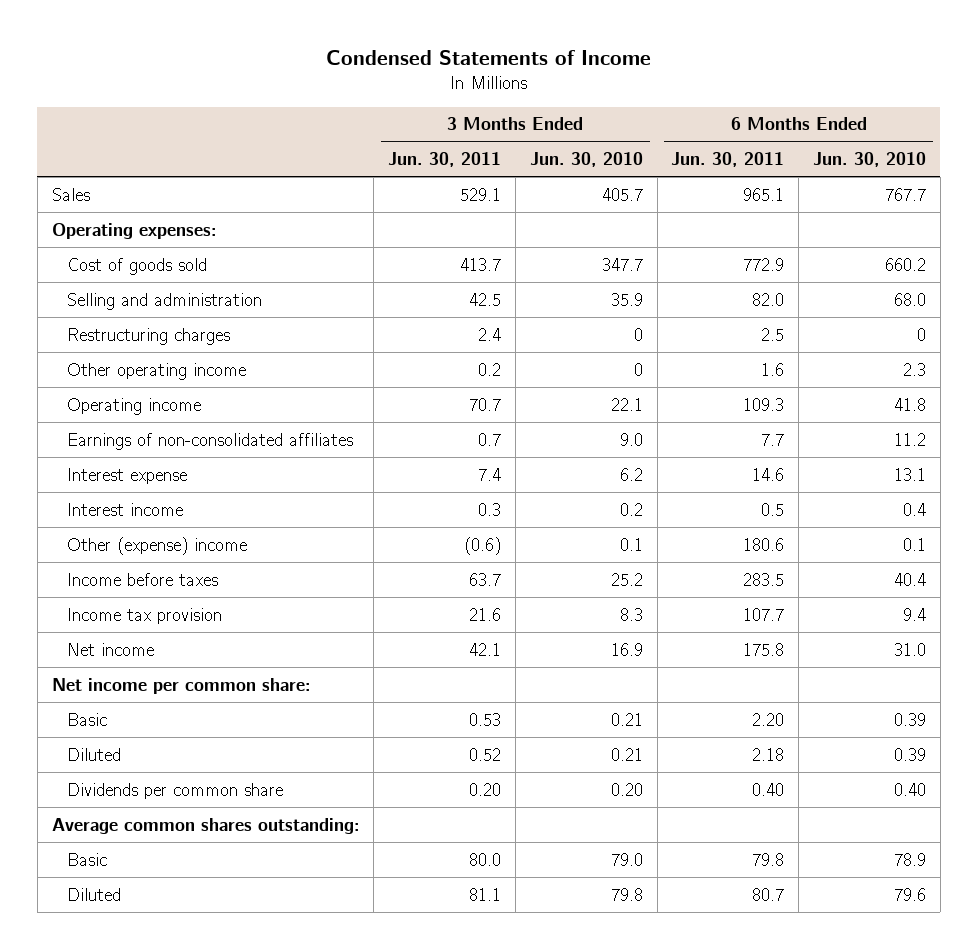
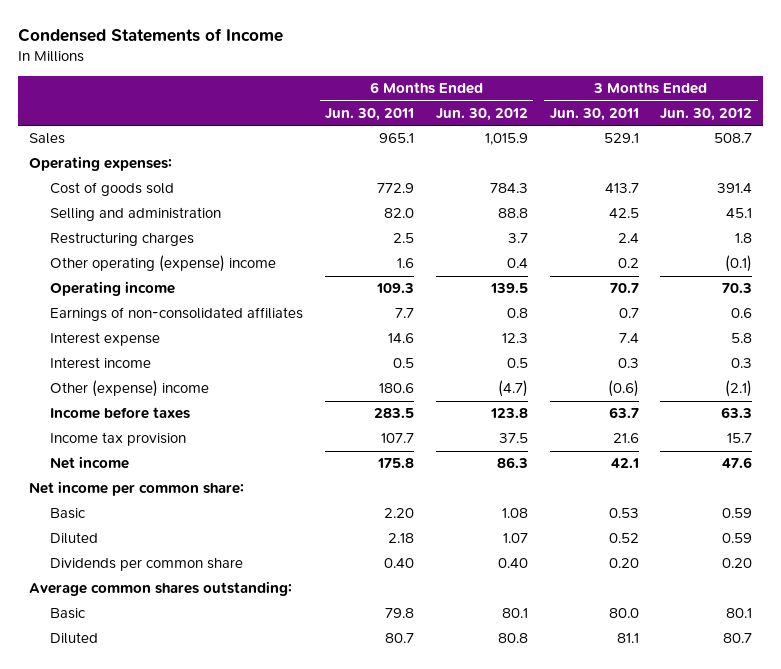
[529,152,643,168] Jun. 30, 2010 -> none
[812,152,926,168] Jun. 30, 2010 -> none
none -> [435,108,528,122] Jun. 30, 2012
none -> [660,108,753,122] Jun. 30, 2012
[67,362,247,380] Other operating income -> [50,255,277,273] Other operating (expense) income

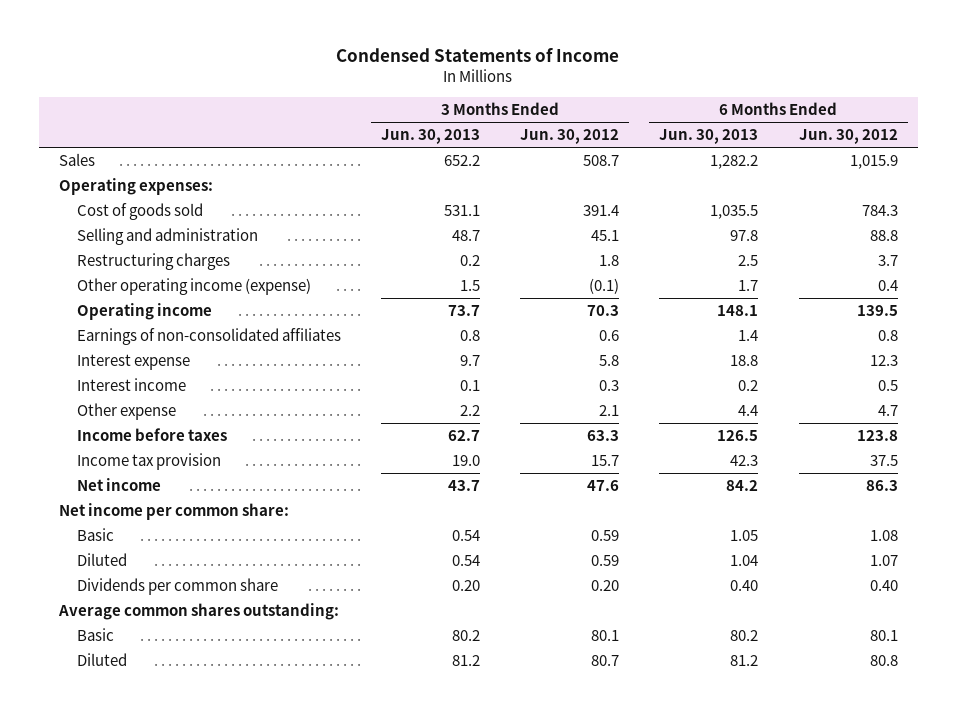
[325,108,415,122] Jun. 30, 2011 -> none
[549,108,639,122] Jun. 30, 2011 -> none
none -> [381,128,481,144] Jun. 30, 2013
none -> [659,128,759,144] Jun. 30, 2013
[50,255,277,273] Other operating (expense) income -> [76,277,311,295] Other operating income (expense)
[50,380,210,398] Other (expense) income -> [76,402,176,420] Other expense
[497,380,528,398] (4.7) -> [877,404,898,416] 4.7
[725,380,753,398] (2.1) -> [599,404,620,416] 2.1

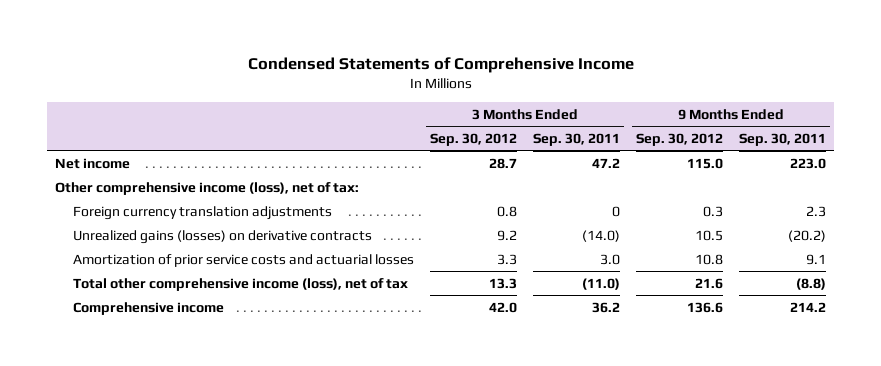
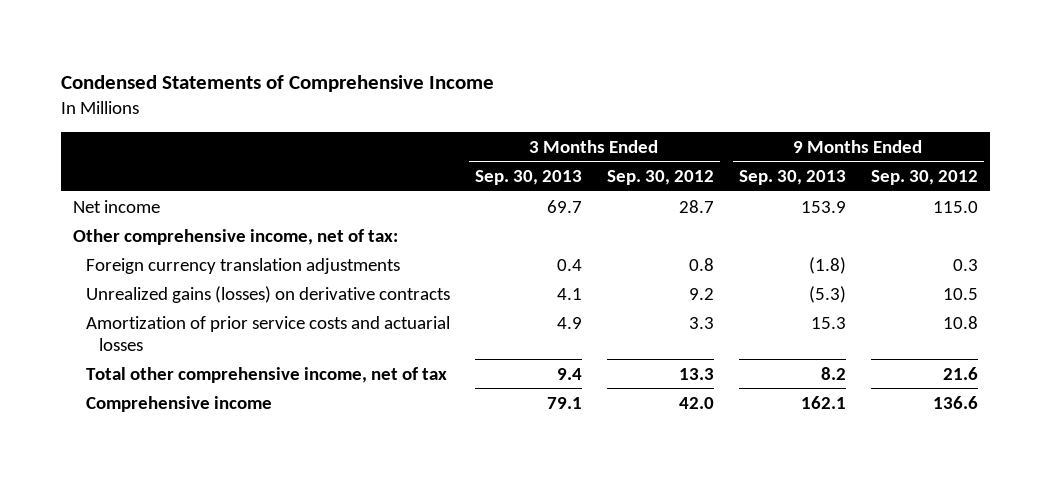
[533,132,621,146] Sep. 30, 2011 -> none
[739,132,827,146] Sep. 30, 2011 -> none
none -> [474,170,582,186] Sep. 30, 2013
none -> [738,170,846,186] Sep. 30, 2013
[54,181,359,195] Other comprehensive income (loss), net of tax: -> [72,228,398,245] Other comprehensive income, net of tax:
[73,277,409,291] Total other comprehensive income (loss), net of tax -> [86,366,448,383] Total other comprehensive income, net of tax

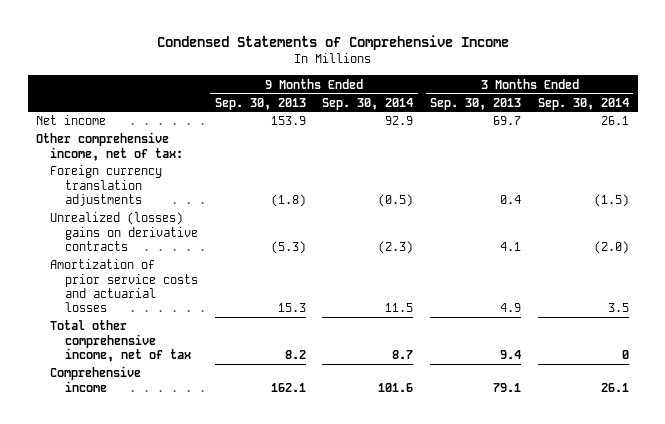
[606,170,714,186] Sep. 30, 2012 -> none
[870,170,978,186] Sep. 30, 2012 -> none
none -> [322,97,414,110] Sep. 30, 2014
none -> [538,97,630,110] Sep. 30, 2014
[86,285,451,303] Unrealized gains (losses) on derivative contracts -> [50,212,198,252] Unrealized (losses) gains on derivative contracts

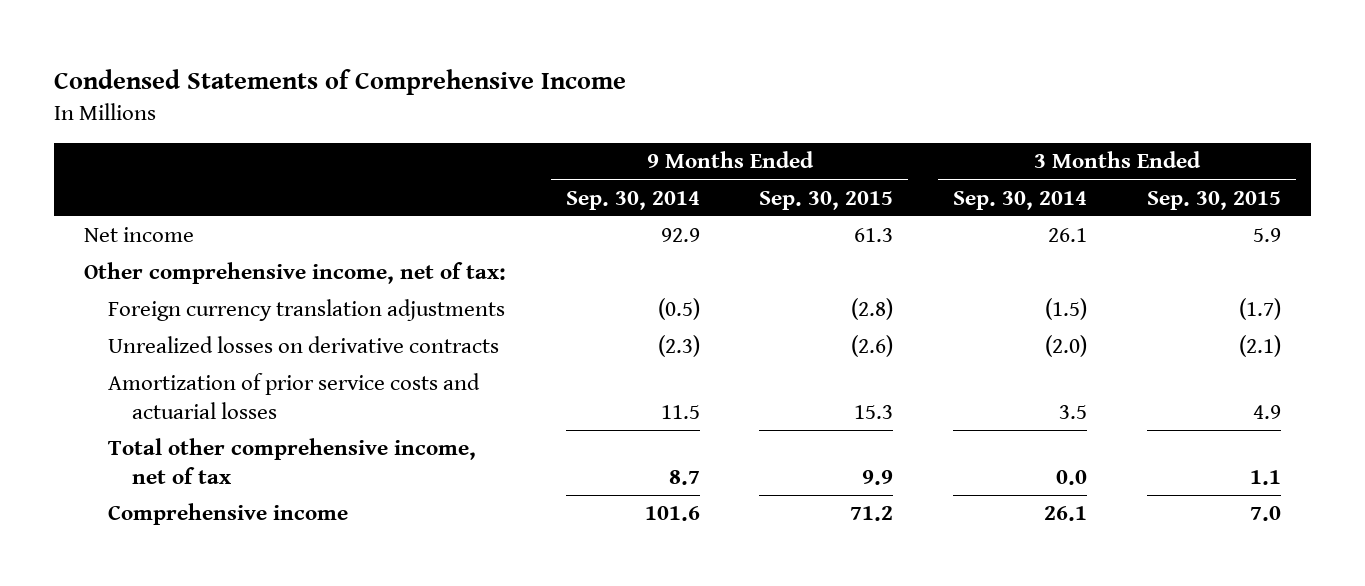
[214,97,306,110] Sep. 30, 2013 -> none
[430,97,522,110] Sep. 30, 2013 -> none
none -> [759,190,894,210] Sep. 30, 2015
none -> [1147,190,1282,210] Sep. 30, 2015
[50,212,198,252] Unrealized (losses) gains on derivative contracts -> [108,336,500,354] Unrealized losses on derivative contracts
[622,350,630,360] 0 -> [1056,469,1088,485] 0.0

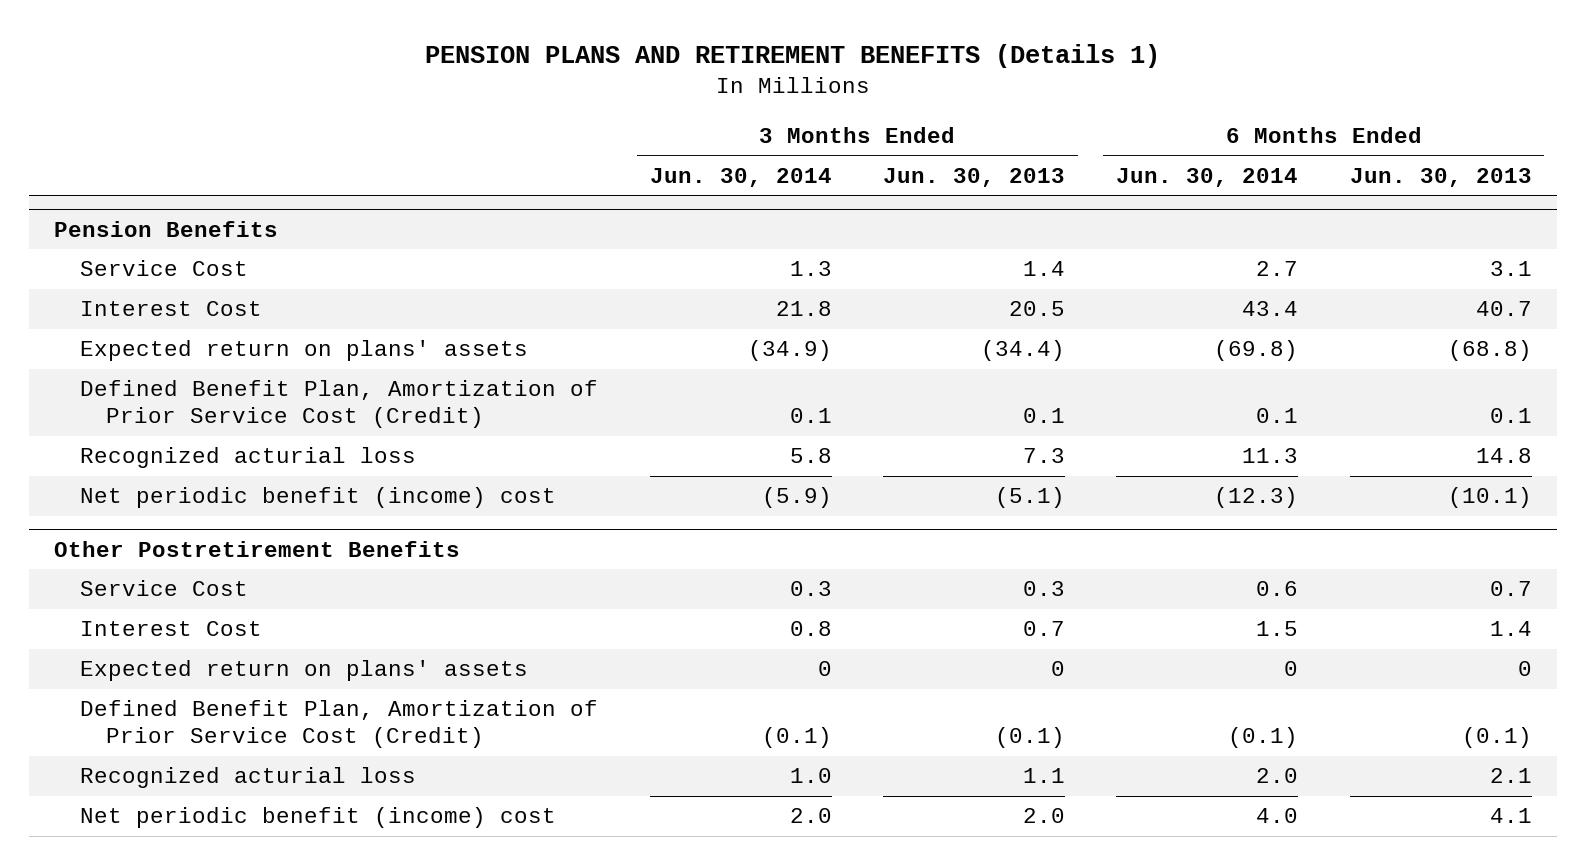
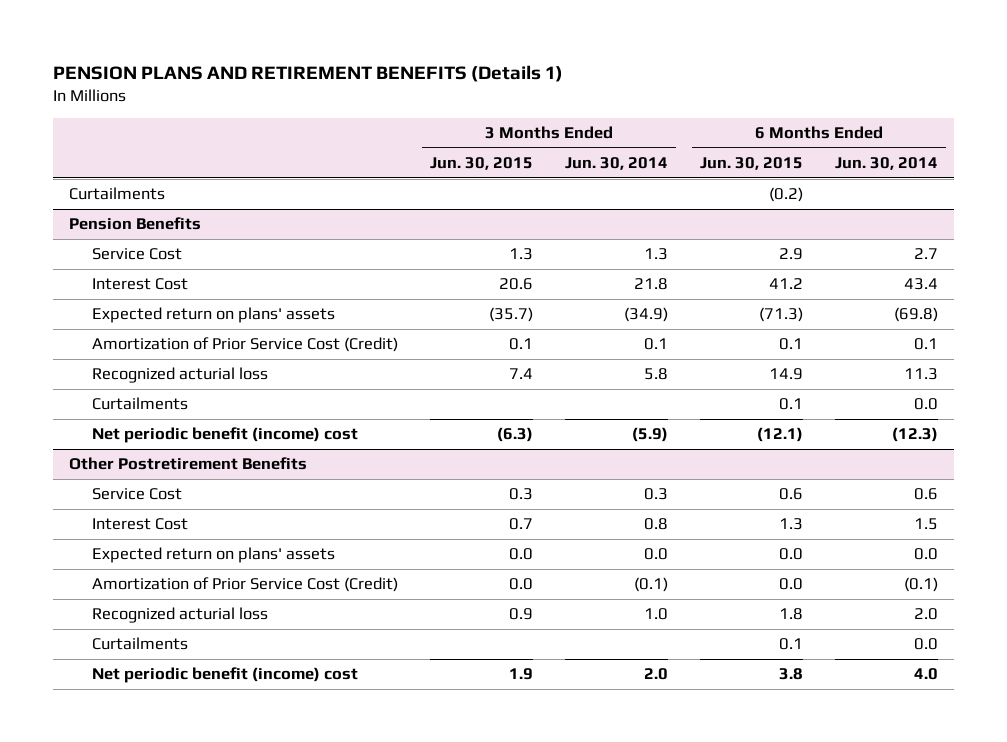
[882,167,1065,187] Jun. 30, 2013 -> none
[1349,167,1532,187] Jun. 30, 2013 -> none
none -> [429,157,533,171] Jun. 30, 2015
none -> [699,157,803,171] Jun. 30, 2015
none -> [69,187,166,201] Curtailments
[80,380,599,429] Defined Benefit Plan, Amortization of Prior Service Cost (Credit) -> [91,337,398,353] Amortization of Prior Service Cost (Credit)
none -> [91,397,188,411] Curtailments
[817,661,832,677] 0 -> [643,548,668,561] 0.0
[1284,661,1299,677] 0 -> [913,548,938,561] 0.0
[80,700,599,749] Defined Benefit Plan, Amortization of Prior Service Cost (Credit) -> [91,577,398,593] Amortization of Prior Service Cost (Credit)
none -> [91,637,188,651] Curtailments

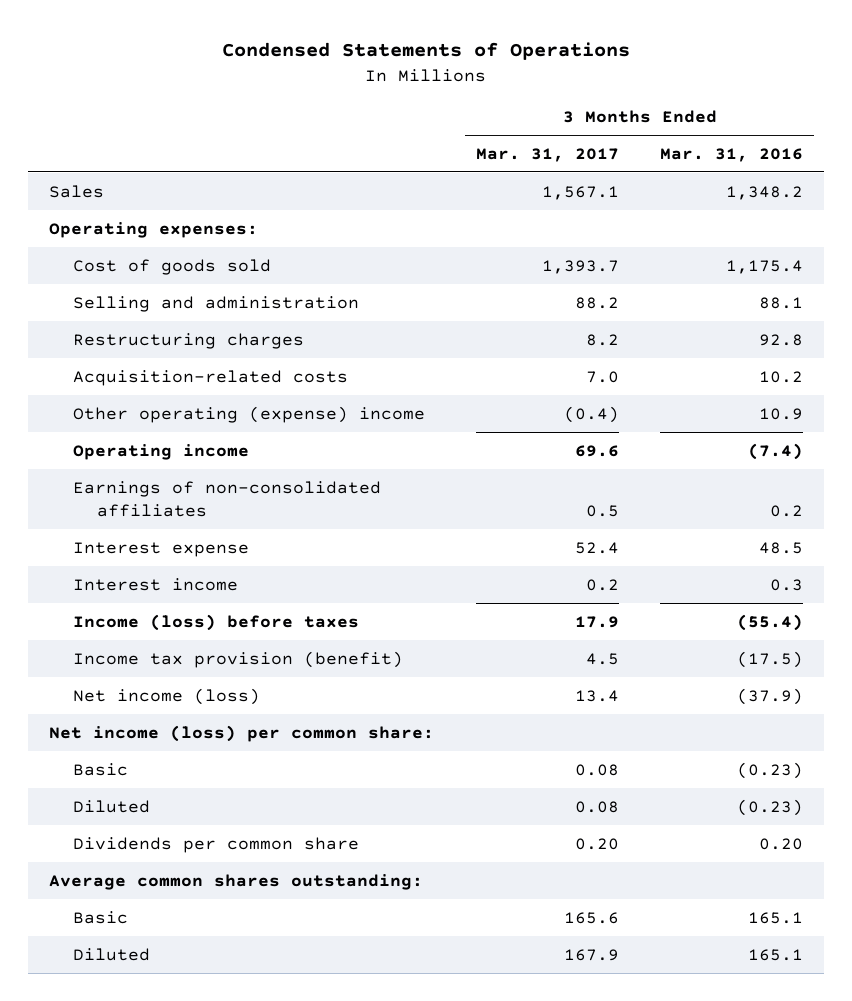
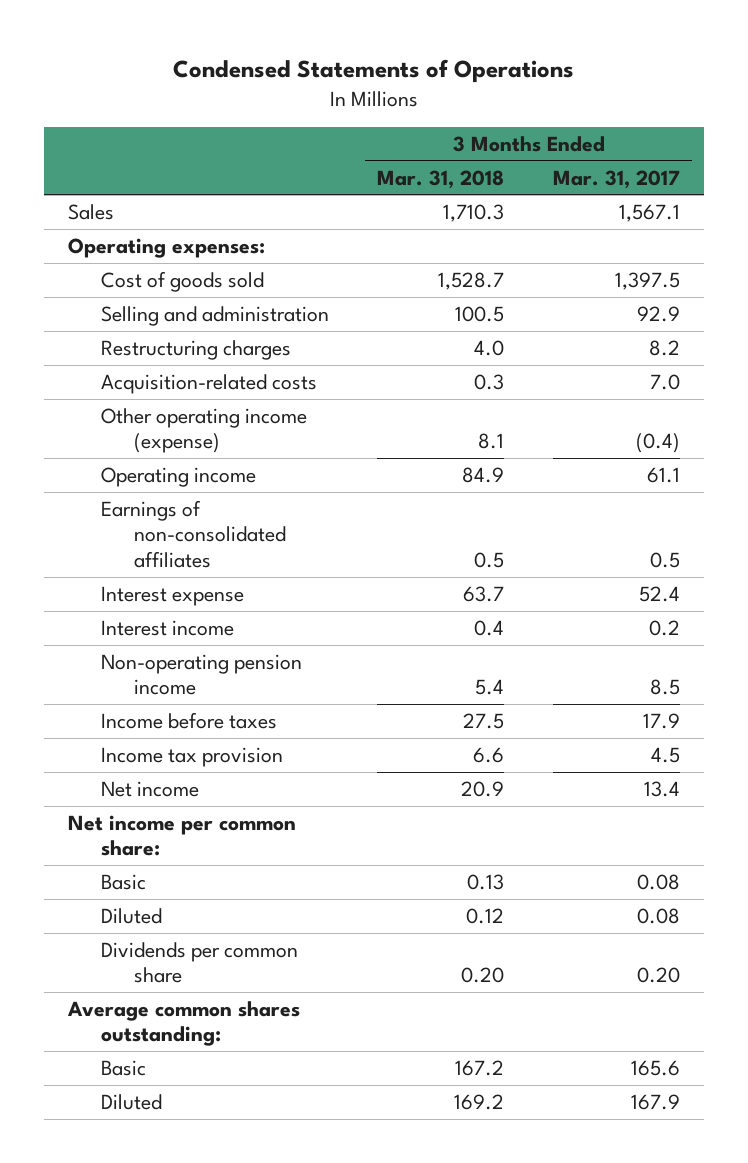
[660,147,804,162] Mar. 31, 2016 -> none
none -> [377,169,505,189] Mar. 31, 2018
[541,259,619,274] 1,393.7 -> [615,271,681,290] 1,397.5
[574,296,619,309] 88.2 -> [637,305,681,322] 92.9
[73,405,426,423] Other operating (expense) income -> [100,407,307,454] Other operating income (expense)
[574,444,619,457] 69.6 -> [647,466,681,483] 61.1
none -> [100,653,302,696] Non-operating pension income
[73,613,360,631] Income (loss) before taxes -> [100,711,277,729] Income before taxes
[73,650,404,668] Income tax provision (benefit) -> [100,746,283,767] Income tax provision
[73,687,261,705] Net income (loss) -> [100,780,199,797] Net income
[49,724,435,742] Net income (loss) per common share: -> [67,814,296,857] Net income per common share:

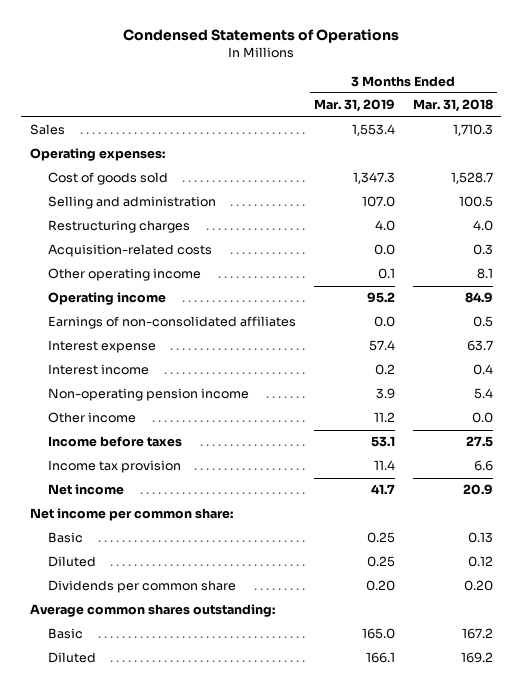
[553,169,681,189] Mar. 31, 2017 -> none
none -> [313,99,395,113] Mar. 31, 2019
[100,407,307,454] Other operating income (expense) -> [48,268,202,282] Other operating income
none -> [48,412,137,424] Other income

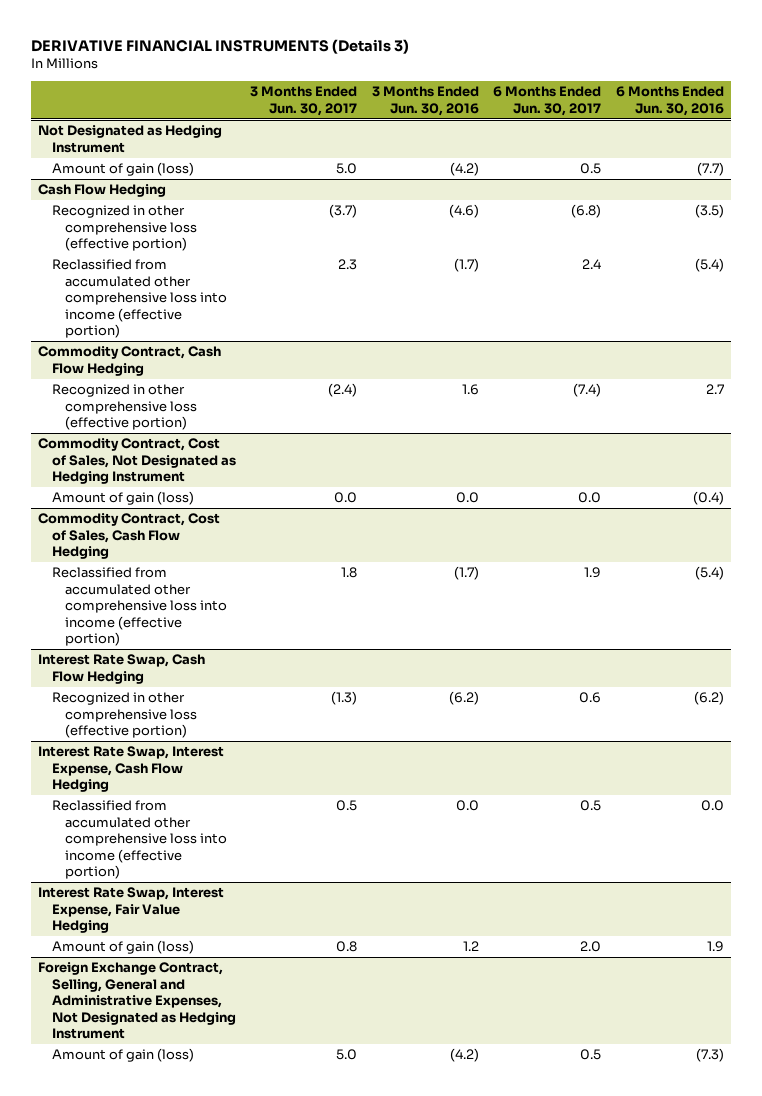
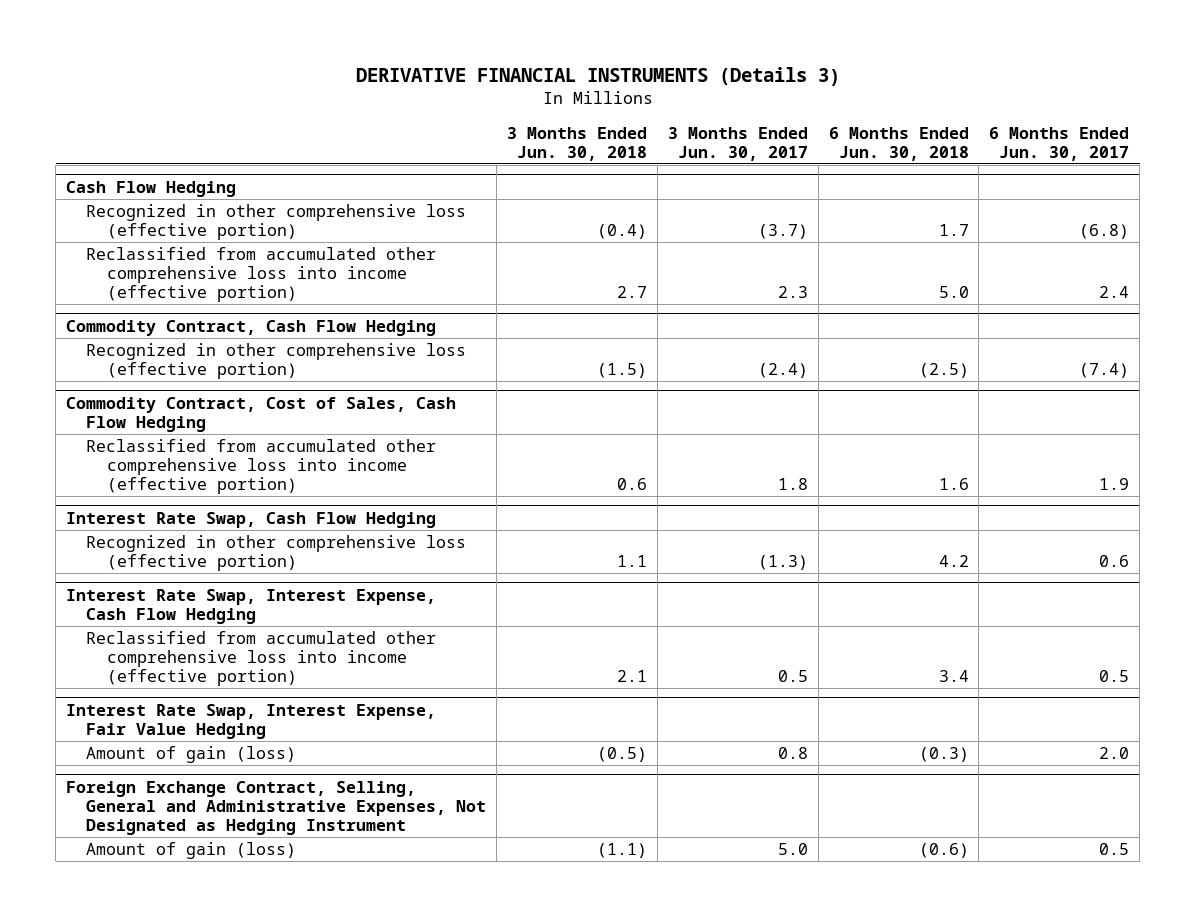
[371,86,479,116] 3 Months Ended Jun. 30, 2016 -> none
[615,86,724,116] 6 Months Ended Jun. 30, 2016 -> none
none -> [507,126,648,161] 3 Months Ended Jun. 30, 2018
none -> [828,126,969,161] 6 Months Ended Jun. 30, 2018
[38,125,223,153] Not Designated as Hedging Instrument -> none
[51,162,194,177] Amount of gain (loss) -> none
[38,438,236,485] Commodity Contract, Cost of Sales, Not Designated as Hedging Instrument -> none
[51,491,194,506] Amount of gain (loss) -> none

